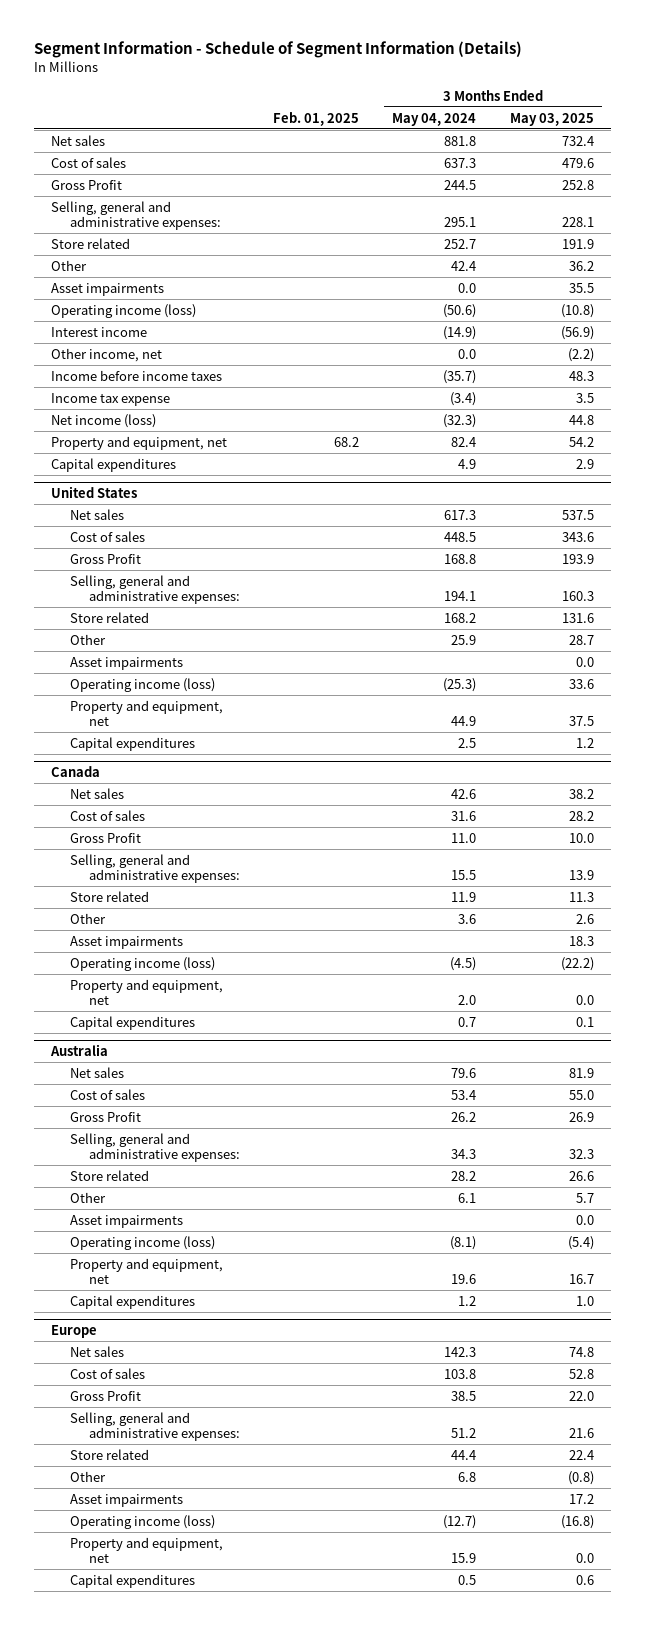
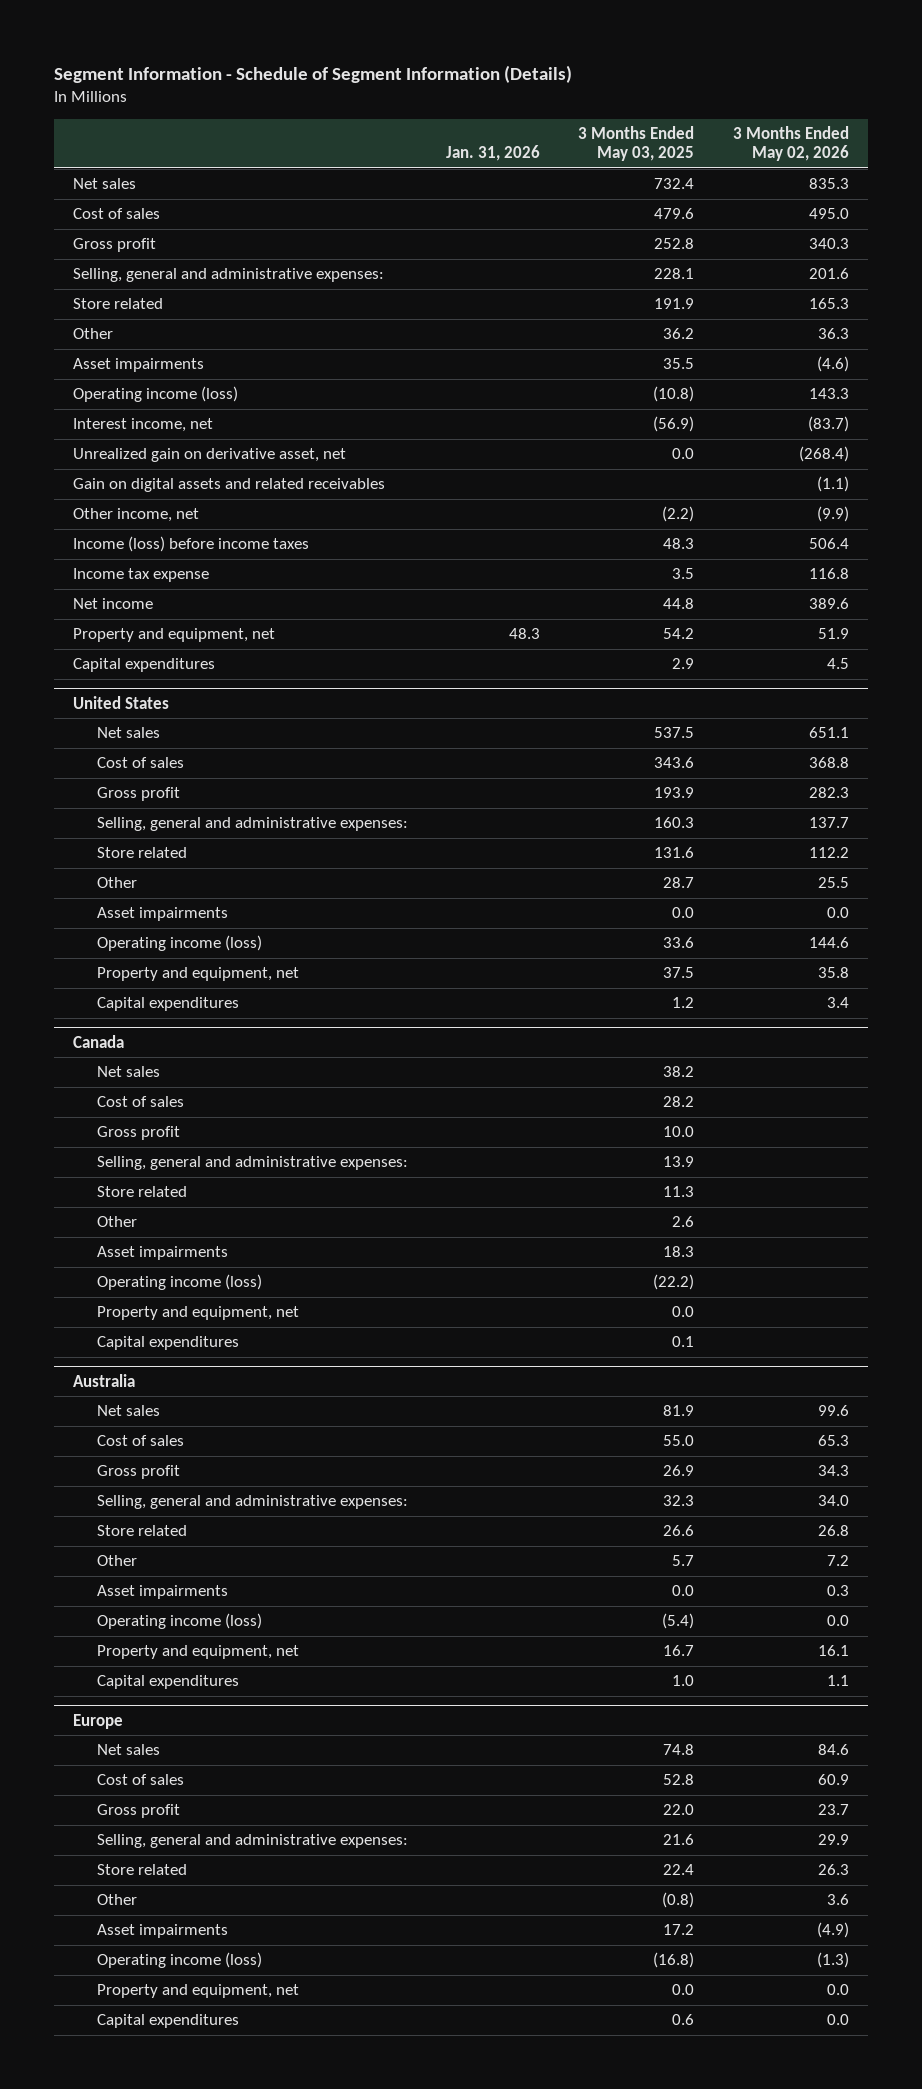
[273,111,360,126] Feb. 01, 2025 -> none
[392,112,477,126] May 04, 2024 -> none
none -> [446,145,541,162] Jan. 31, 2026
none -> [732,125,849,162] 3 Months Ended May 02, 2026
[50,179,122,190] Gross Profit -> [73,238,157,253] Gross profit
[50,326,147,337] Interest income -> [73,418,214,433] Interest income, net
none -> [73,448,347,463] Unrealized gain on derivative asset, net
none -> [73,478,386,493] Gain on digital assets and related receivables
[50,369,222,381] Income before income taxes -> [73,536,310,553] Income (loss) before income taxes
[50,413,156,428] Net income (loss) -> [73,598,154,610] Net income
[69,553,141,564] Gross Profit -> [96,787,180,802] Gross profit
[69,832,141,843] Gross Profit -> [96,1126,180,1141] Gross profit
[69,1111,141,1122] Gross Profit -> [96,1465,180,1480] Gross profit
[69,1390,141,1401] Gross Profit -> [96,1804,180,1819] Gross profit

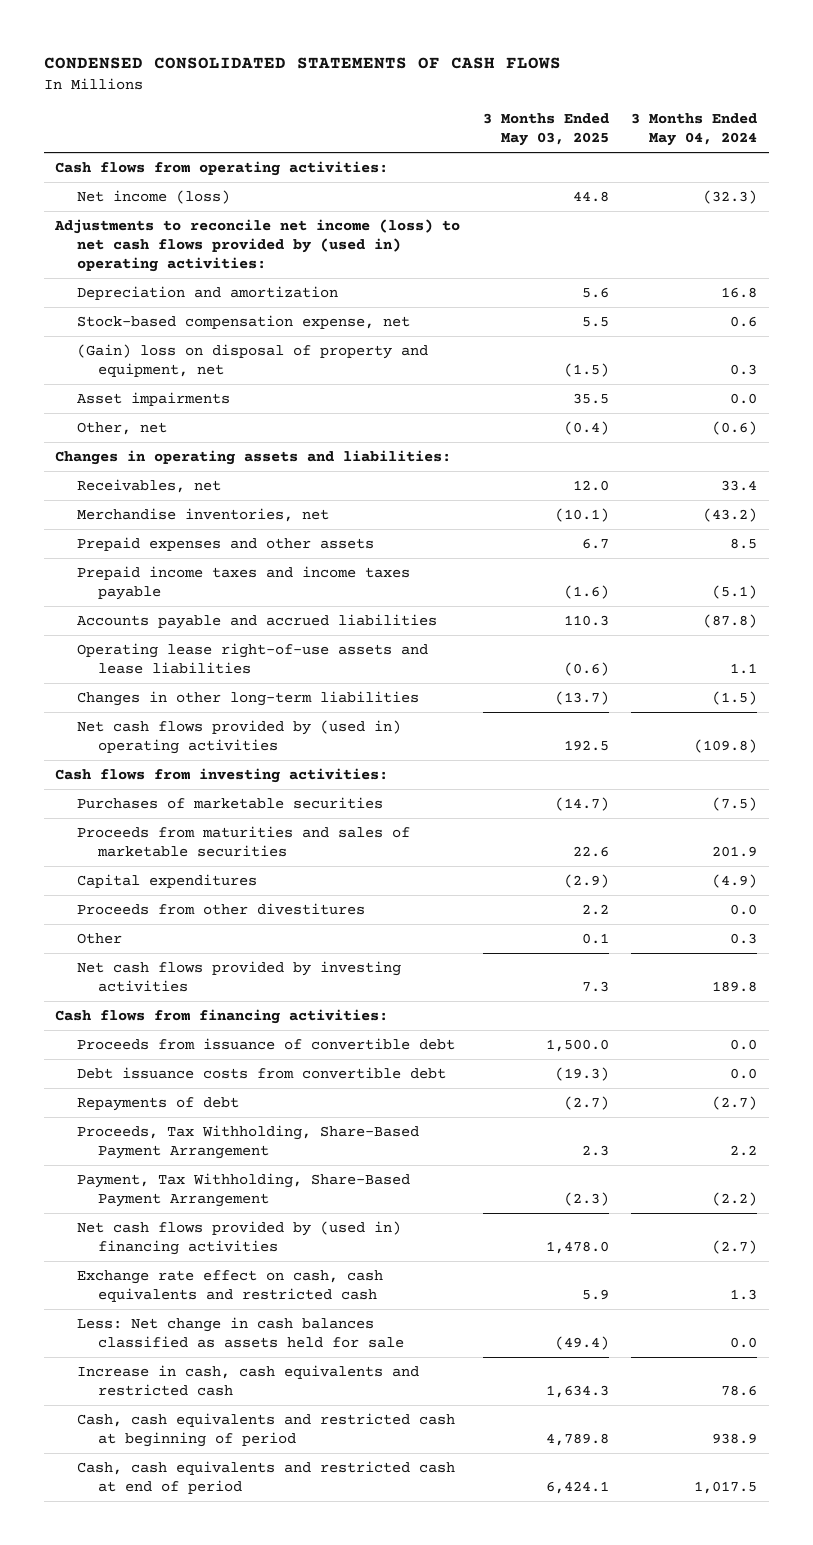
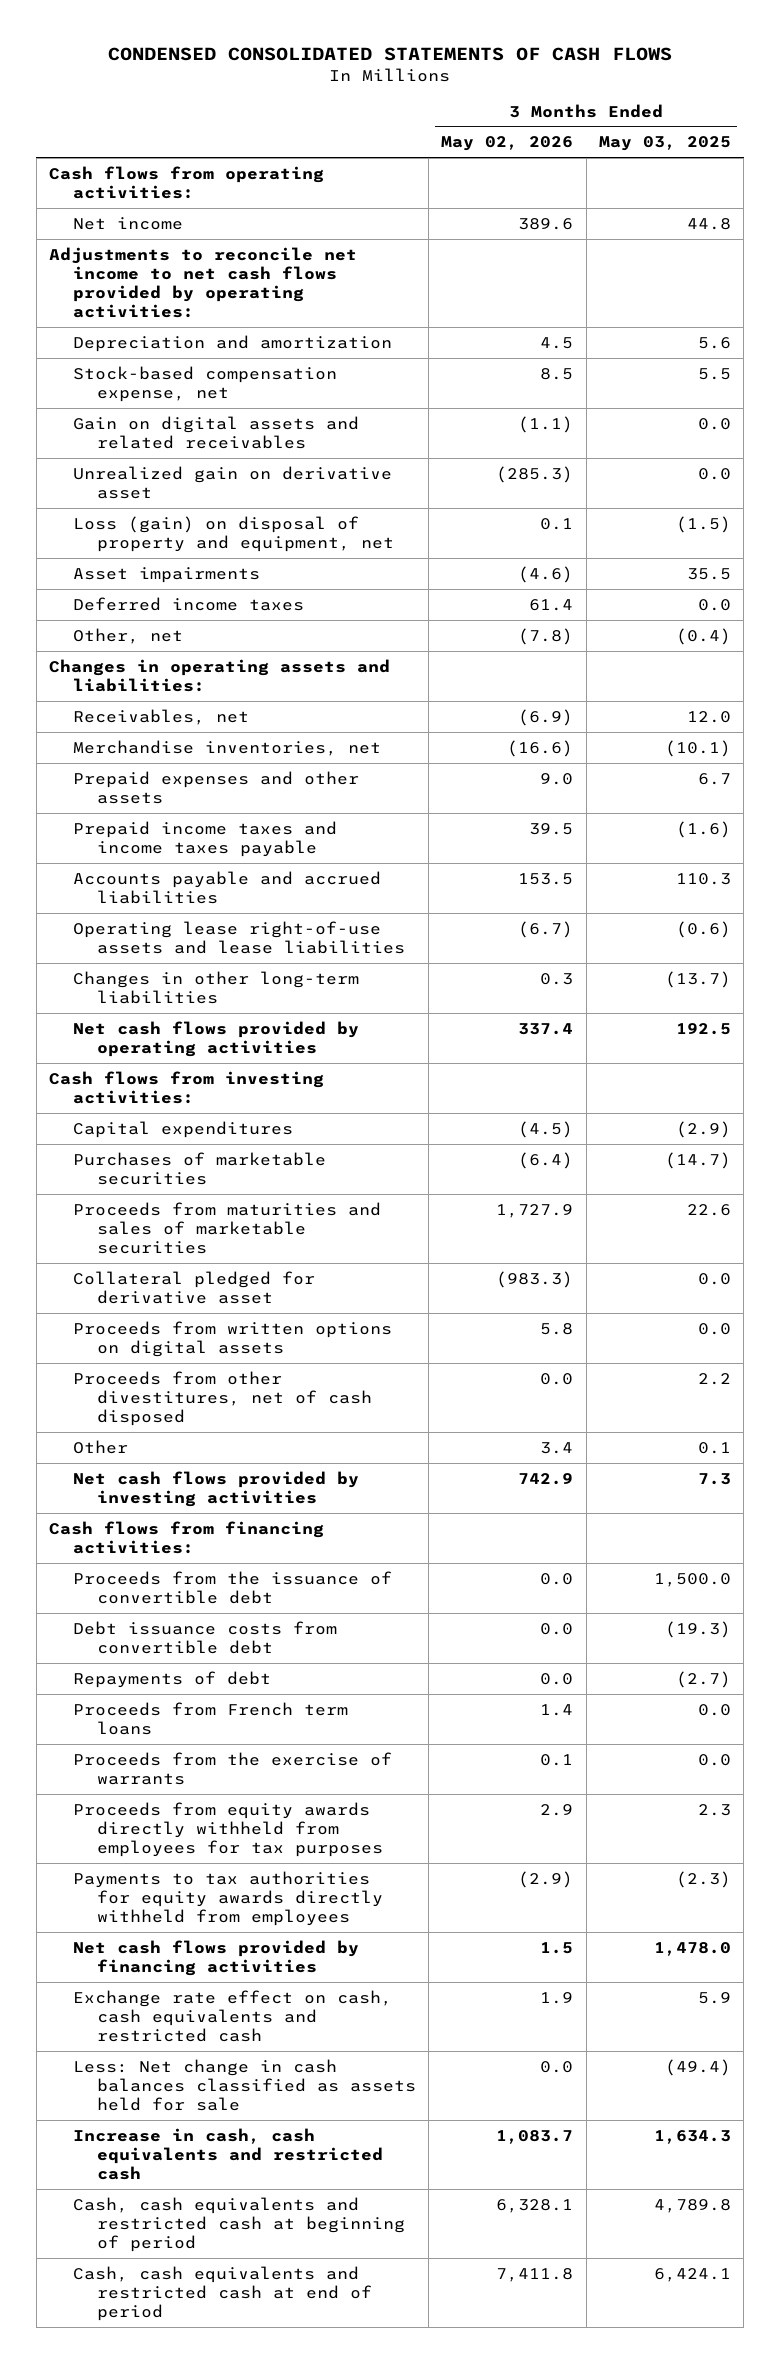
[631,113,758,147] 3 Months Ended May 04, 2024 -> none
none -> [441,136,574,152] May 02, 2026
[76,190,230,205] Net income (loss) -> [73,216,184,230] Net income
[54,219,461,272] Adjustments to reconcile net income (loss) to net cash flows provided by (used in) operating activities: -> [49,246,358,318] Adjustments to reconcile net income to net cash flows provided by operating activities:
none -> [73,415,360,449] Gain on digital assets and related receivables
none -> [73,465,393,499] Unrealized gain on derivative asset
[76,344,428,377] (Gain) loss on disposal of property and equipment, net -> [73,515,395,552] Loss (gain) on disposal of property and equipment, net
none -> [73,596,305,611] Deferred income taxes
[76,720,401,754] Net cash flows provided by (used in) operating activities -> [73,1020,360,1057] Net cash flows provided by operating activities
[76,874,257,889] Capital expenditures -> [73,1120,294,1138] Capital expenditures
none -> [73,1270,316,1304] Collateral pledged for derivative asset
none -> [73,1320,393,1357] Proceeds from written options on digital assets
[76,903,365,916] Proceeds from other divestitures -> [73,1370,373,1426] Proceeds from other divestitures, net of cash disposed
[76,1038,455,1051] Proceeds from issuance of convertible debt -> [73,1570,393,1604] Proceeds from the issuance of convertible debt
none -> [73,1701,349,1735] Proceeds from French term loans
none -> [73,1751,393,1785] Proceeds from the exercise of warrants
[76,1125,419,1159] Proceeds, Tax Withholding, Share-Based Payment Arrangement -> [73,1801,384,1857] Proceeds from equity awards directly withheld from employees for tax purposes
[76,1173,410,1207] Payment, Tax Withholding, Share-Based Payment Arrangement -> [73,1870,384,1926] Payments to tax authorities for equity awards directly withheld from employees
[76,1221,401,1255] Net cash flows provided by (used in) financing activities -> [73,1939,360,1976] Net cash flows provided by financing activities

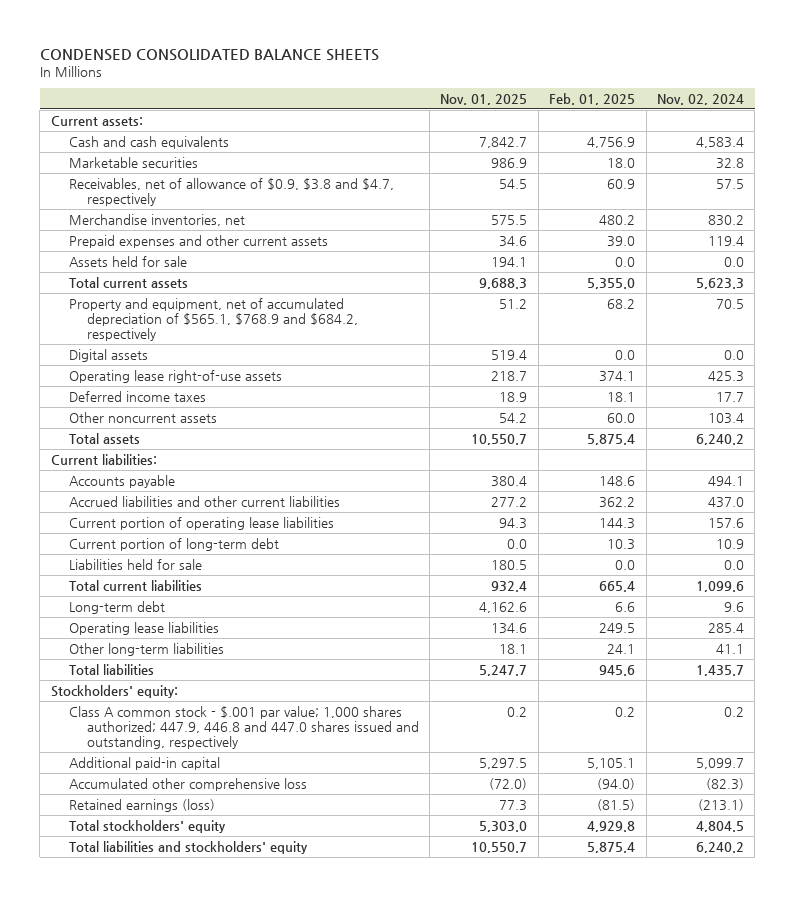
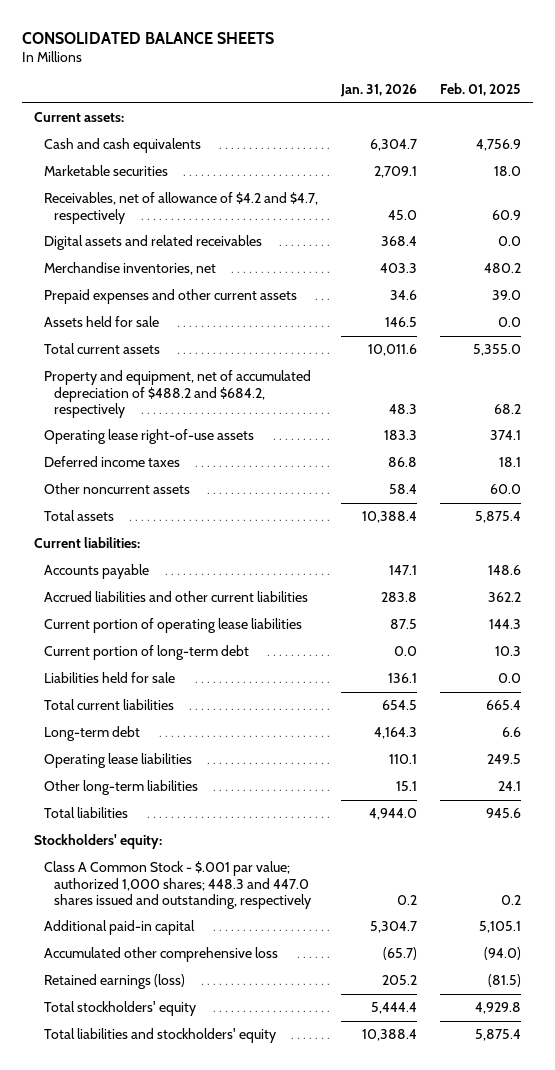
[39,49,379,62] CONDENSED CONSOLIDATED BALANCE SHEETS -> [22,31,275,44] CONSOLIDATED BALANCE SHEETS
[440,93,528,105] Nov. 01, 2025 -> none
[657,93,745,105] Nov. 02, 2024 -> none
none -> [340,84,418,98] Jan. 31, 2026
[68,177,394,206] Receivables, net of allowance of $0.9, $3.8 and $4.7, respectively -> [43,192,318,224] Receivables, net of allowance of $4.2 and $4.7, respectively
none -> [43,235,262,251] Digital assets and related receivables
[68,348,148,362] Digital assets -> none
[68,297,358,341] Property and equipment, net of accumulated depreciation of $565.1, $768.9 and $684.2, respectively -> [43,370,311,418] Property and equipment, net of accumulated depreciation of $488.2 and $684.2, respectively
[68,705,419,749] Class A common stock - $.001 par value; 1,000 shares authorized; 447.9, 446.8 and 447.0 shares issued and outstanding, respectively -> [43,861,312,909] Class A Common Stock - $.001 par value; authorized 1,000 shares; 448.3 and 447.0 shares issued and outstanding, respectively

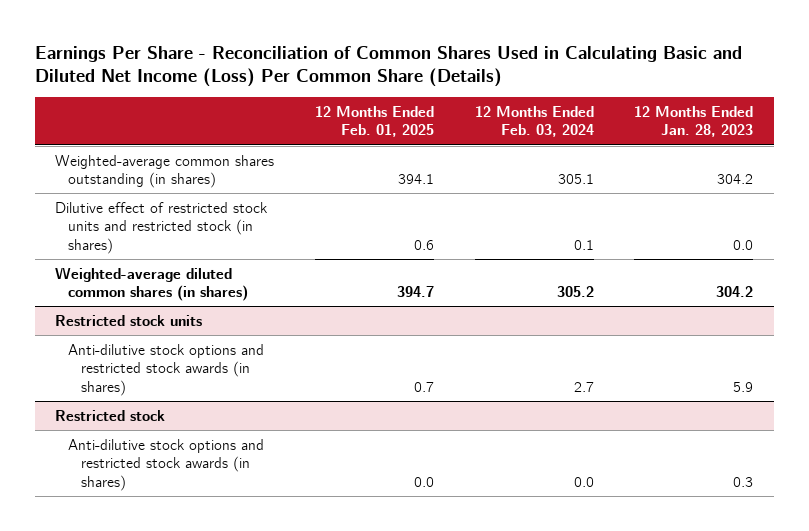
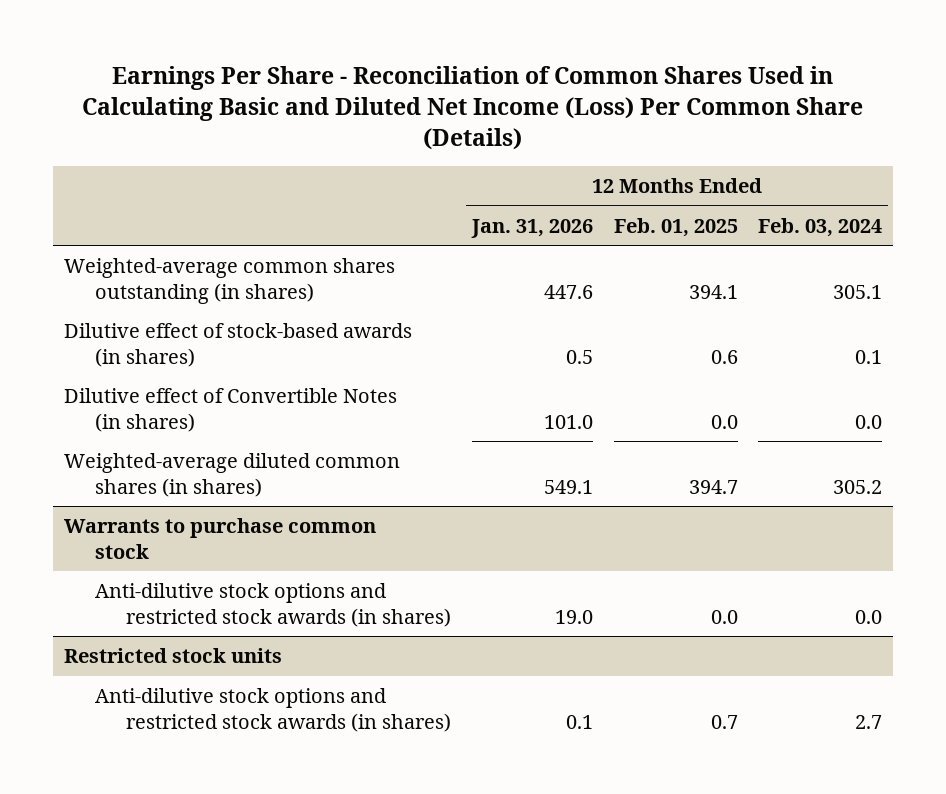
[634,105,754,138] 12 Months Ended Jan. 28, 2023 -> none
none -> [470,218,593,238] Jan. 31, 2026
none -> [63,322,412,367] Dilutive effect of stock-based awards (in shares)
[55,201,269,254] Dilutive effect of restricted stock units and restricted stock (in shares) -> [63,387,397,432] Dilutive effect of Convertible Notes (in shares)
[414,239,435,250] 0.6 -> [710,414,738,429] 0.0
[573,239,594,250] 0.1 -> [855,414,883,429] 0.0
none -> [63,517,376,559] Warrants to purchase common stock
none -> [94,582,451,627] Anti-dilutive stock options and restricted stock awards (in shares)
[55,409,166,421] Restricted stock -> none
[68,438,265,491] Anti-dilutive stock options and restricted stock awards (in shares) -> none

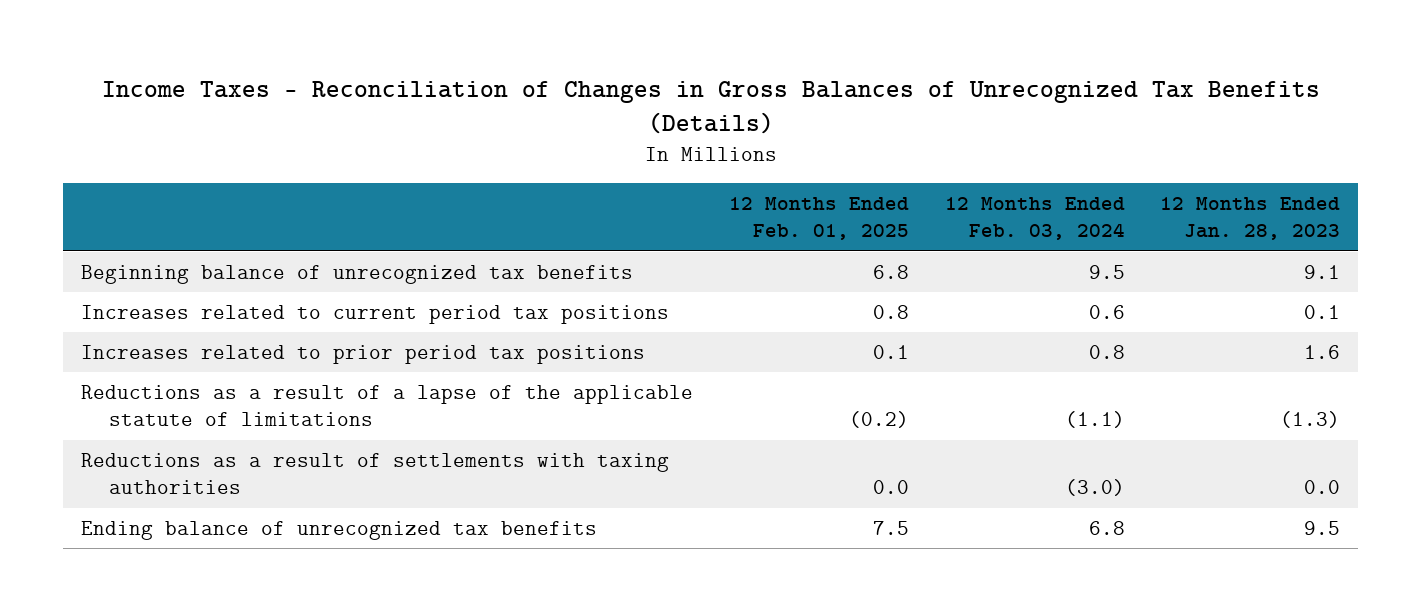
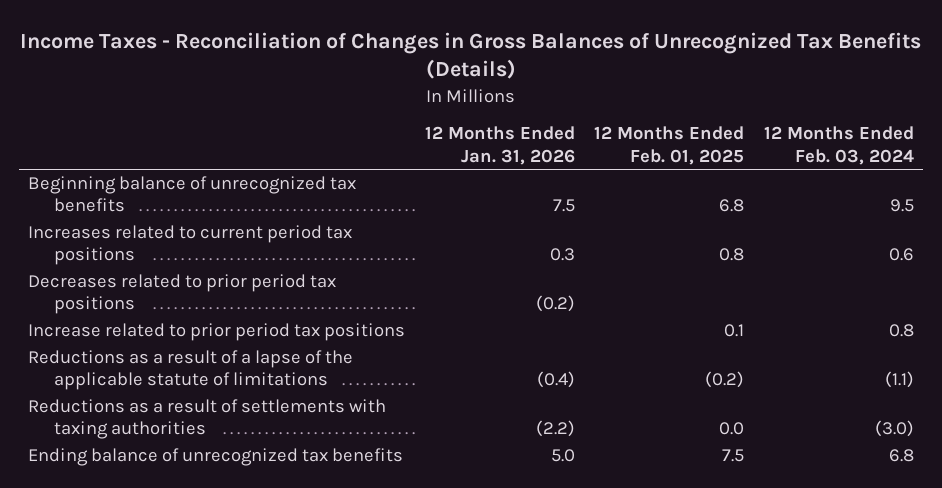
[1160,196,1341,241] 12 Months Ended Jan. 28, 2023 -> none
none -> [424,126,575,165] 12 Months Ended Jan. 31, 2026
none -> [28,274,337,315] Decreases related to prior period tax positions
[80,344,645,364] Increases related to prior period tax positions -> [28,323,406,342] Increase related to prior period tax positions

